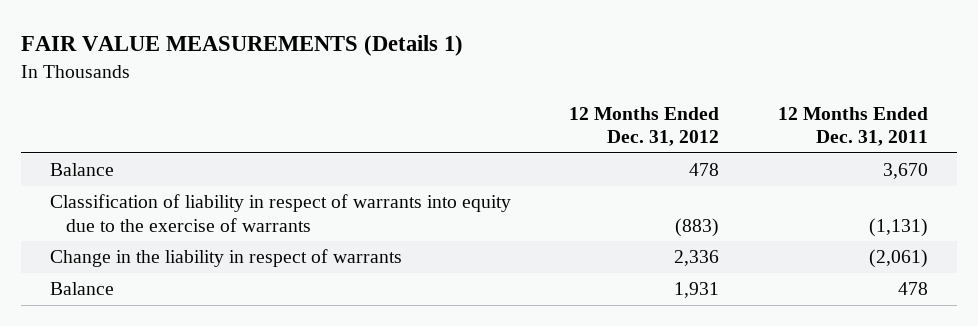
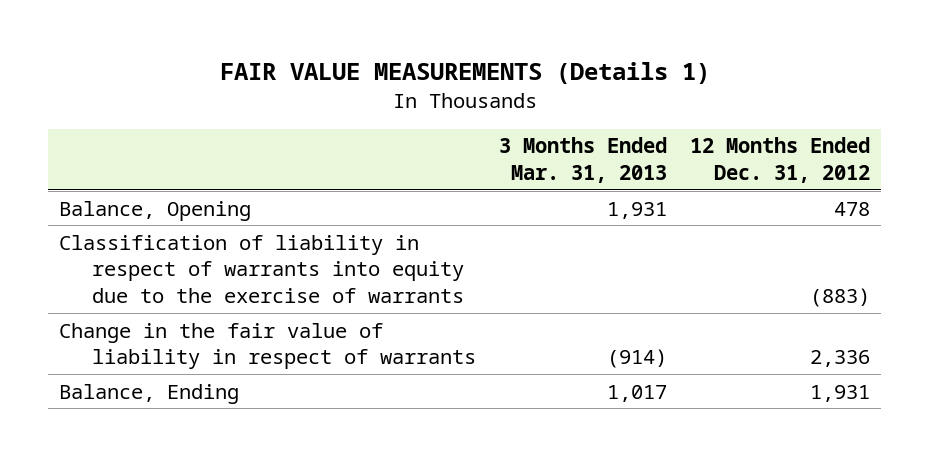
[777,106,928,147] 12 Months Ended Dec. 31, 2011 -> none
none -> [498,137,667,183] 3 Months Ended Mar. 31, 2013
[49,163,114,177] Balance -> [59,200,252,221] Balance, Opening
[49,249,402,268] Change in the liability in respect of warrants -> [59,322,476,370] Change in the fair value of liability in respect of warrants
[49,282,114,296] Balance -> [59,383,240,404] Balance, Ending

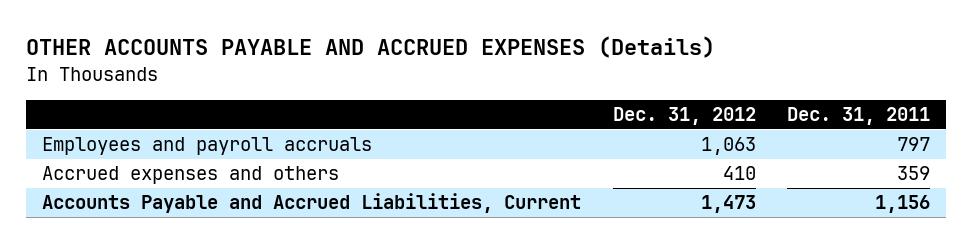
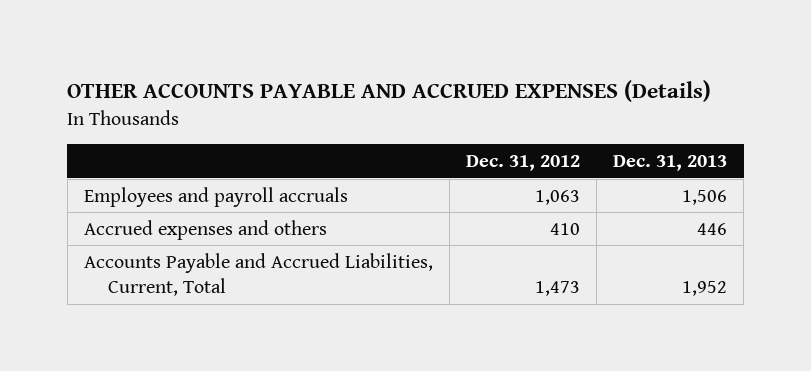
[787,107,931,126] Dec. 31, 2011 -> none
none -> [613,155,728,172] Dec. 31, 2013
[42,193,582,214] Accounts Payable and Accrued Liabilities, Current -> [83,252,433,297] Accounts Payable and Accrued Liabilities, Current, Total

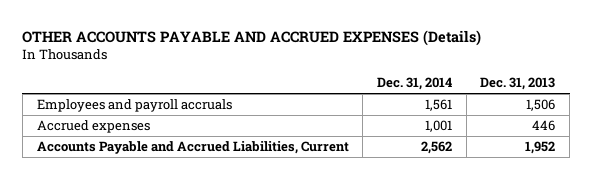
[465,155,580,172] Dec. 31, 2012 -> none
none -> [376,77,452,91] Dec. 31, 2014
[83,219,327,240] Accrued expenses and others -> [36,120,150,134] Accrued expenses
[83,252,433,297] Accounts Payable and Accrued Liabilities, Current, Total -> [36,141,349,155] Accounts Payable and Accrued Liabilities, Current

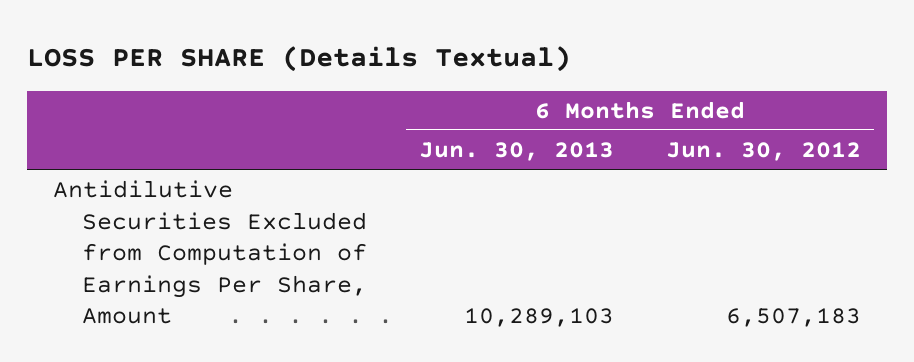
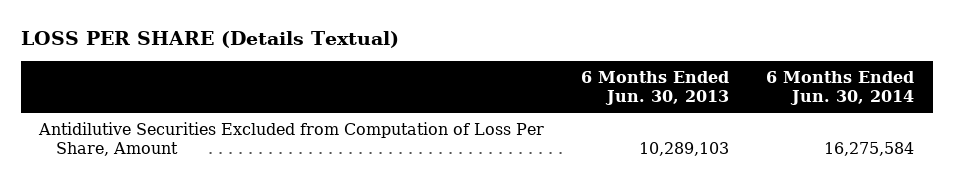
[666,142,862,162] Jun. 30, 2012 -> none
none -> [766,70,915,106] 6 Months Ended Jun. 30, 2014
[52,180,368,325] Antidilutive Securities Excluded from Computation of Earnings Per Share, Amount -> [38,121,545,156] Antidilutive Securities Excluded from Computation of Loss Per Share, Amount

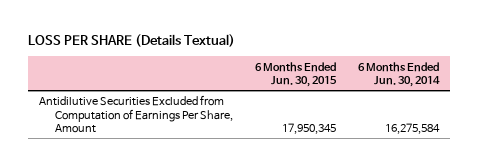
[581,70,730,106] 6 Months Ended Jun. 30, 2013 -> none
none -> [255,61,338,88] 6 Months Ended Jun. 30, 2015
[38,121,545,156] Antidilutive Securities Excluded from Computation of Loss Per Share, Amount -> [38,95,234,134] Antidilutive Securities Excluded from Computation of Earnings Per Share, Amount

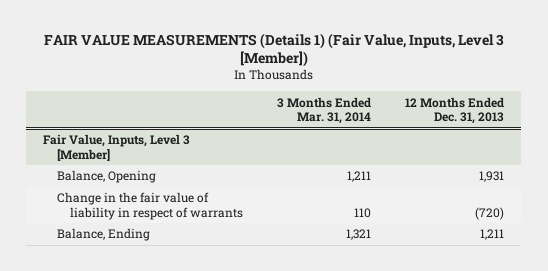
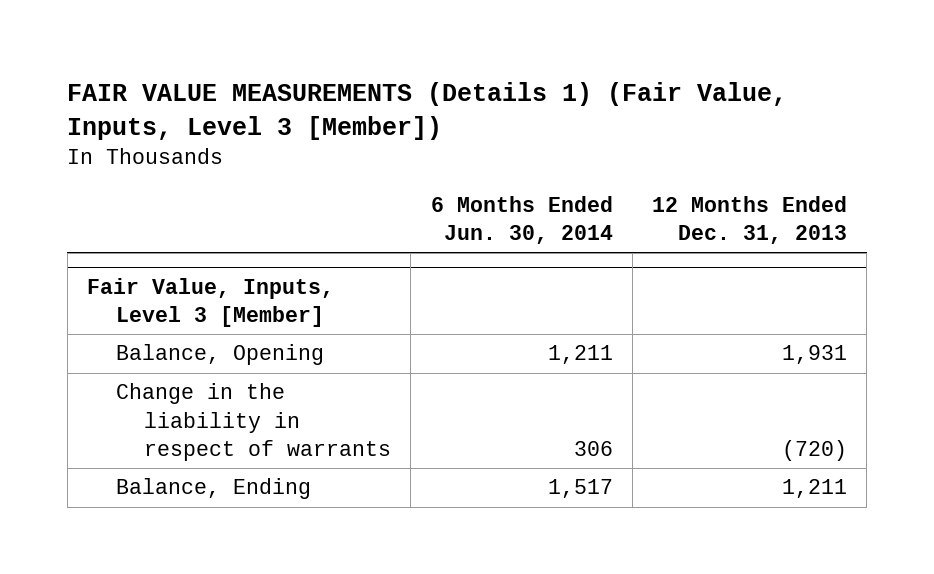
[277,96,372,125] 3 Months Ended Mar. 31, 2014 -> none
none -> [430,196,613,245] 6 Months Ended Jun. 30, 2014
[56,192,244,220] Change in the fair value of liability in respect of warrants -> [115,383,392,461] Change in the liability in respect of warrants

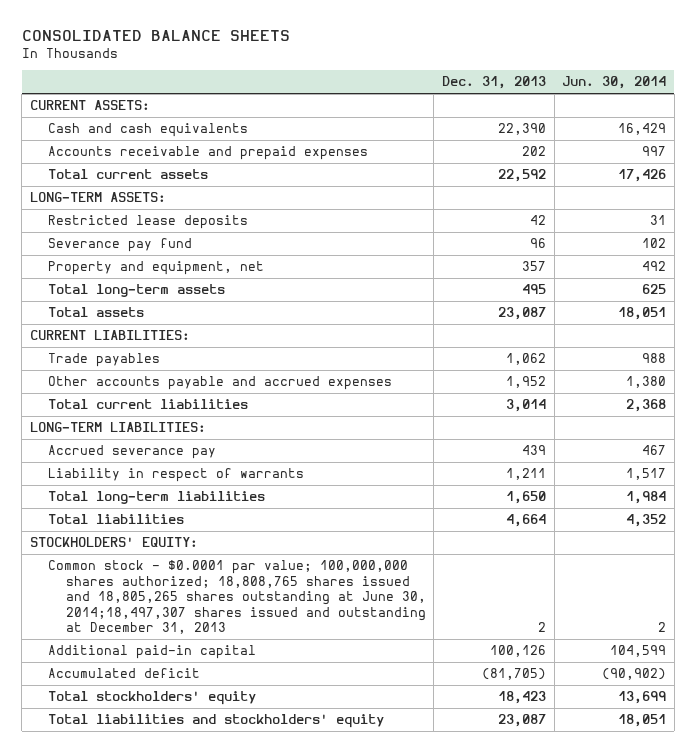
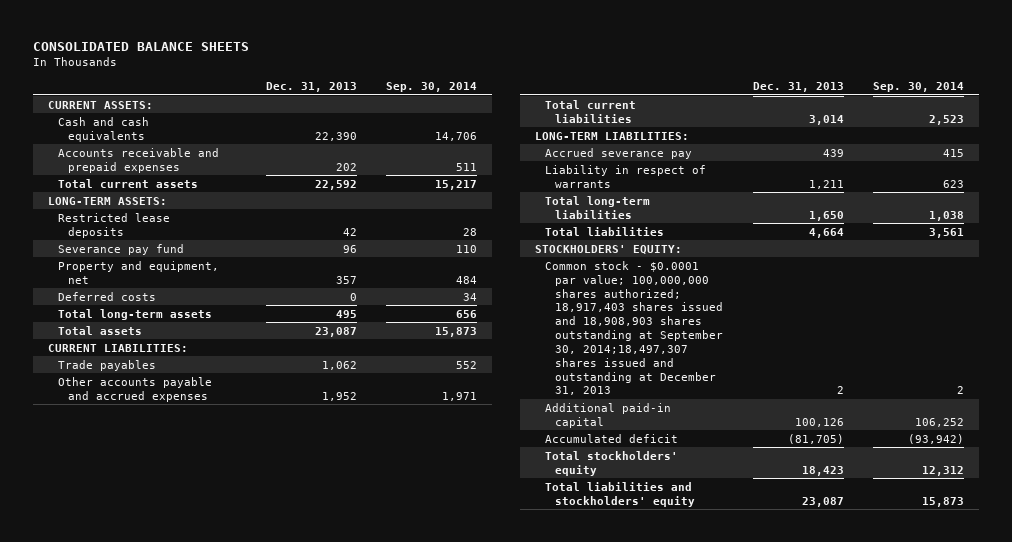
[562,76,667,90] Jun. 30, 2014 -> none
none -> [386,81,478,92] Sep. 30, 2014
none -> [58,291,157,301] Deferred costs
[47,560,426,635] Common stock - $0.0001 par value; 100,000,000 shares authorized; 18,808,765 shares issued and 18,805,265 shares outstanding at June 30, 2014;18,497,307 shares issued and outstanding at December 31, 2013 -> [544,260,724,396] Common stock - $0.0001 par value; 100,000,000 shares authorized; 18,917,403 shares issued and 18,908,903 shares outstanding at September 30, 2014;18,497,307 shares issued and outstanding at December 31, 2013

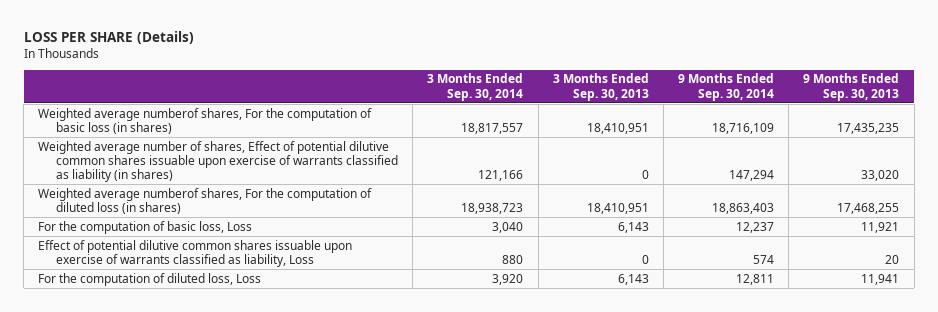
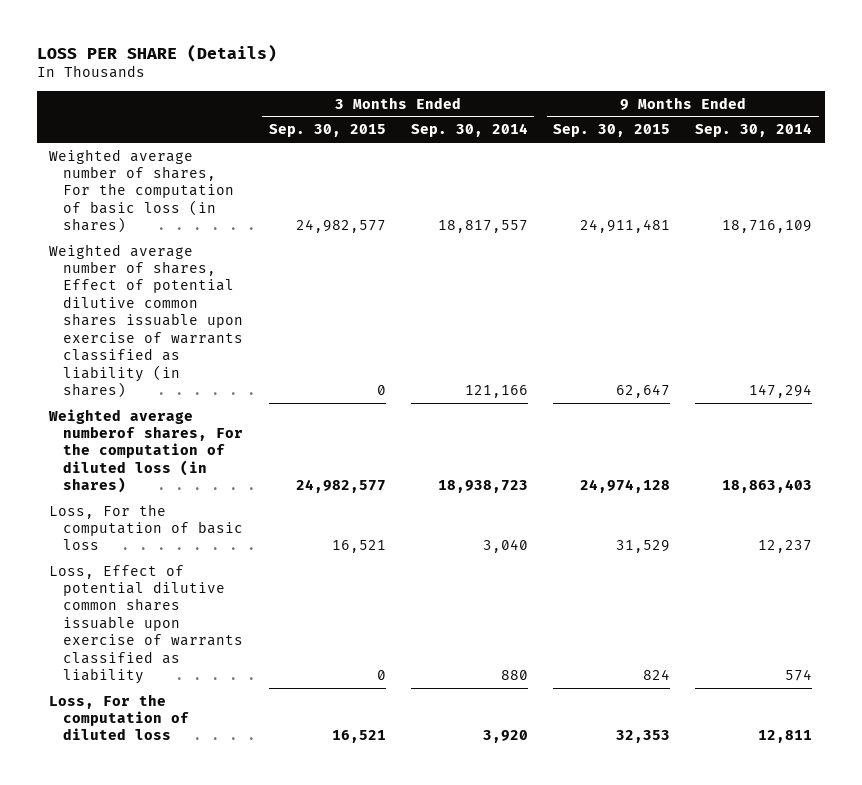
[552,73,649,101] 3 Months Ended Sep. 30, 2013 -> none
[803,73,900,101] 9 Months Ended Sep. 30, 2013 -> none
none -> [268,124,386,138] Sep. 30, 2015
none -> [553,124,671,138] Sep. 30, 2015
[38,107,373,134] Weighted average numberof shares, For the computation of basic loss (in shares) -> [49,148,235,234] Weighted average number of shares, For the computation of basic loss (in shares)
[38,220,253,234] For the computation of basic loss, Loss -> [49,503,244,551] Loss, For the computation of basic loss
[38,239,353,267] Effect of potential dilutive common shares issuable upon exercise of warrants classified as liability, Loss -> [49,564,244,685] Loss, Effect of potential dilutive common shares issuable upon exercise of warrants classified as liability
[38,272,262,286] For the computation of diluted loss, Loss -> [49,693,190,741] Loss, For the computation of diluted loss

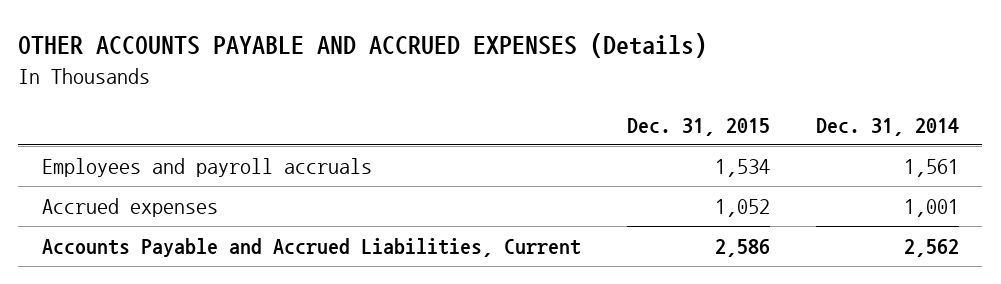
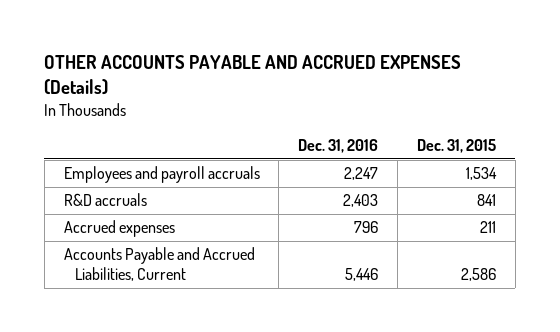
[816,117,960,136] Dec. 31, 2014 -> none
none -> [298,138,379,153] Dec. 31, 2016
none -> [63,193,147,207] R&D accruals
[714,198,770,217] 1,052 -> [480,221,497,234] 211

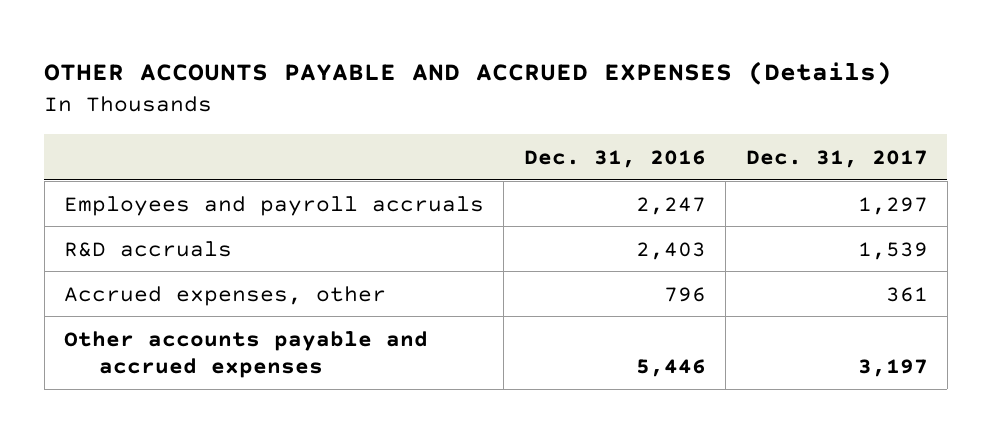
[417,138,497,153] Dec. 31, 2015 -> none
none -> [745,149,928,168] Dec. 31, 2017
[63,220,175,238] Accrued expenses -> [63,285,386,306] Accrued expenses, other
[63,247,255,282] Accounts Payable and Accrued Liabilities, Current -> [63,330,428,379] Other accounts payable and accrued expenses

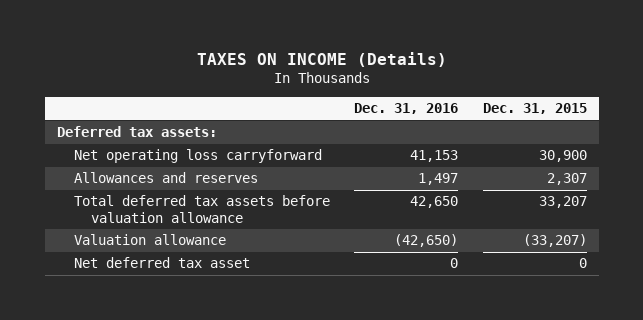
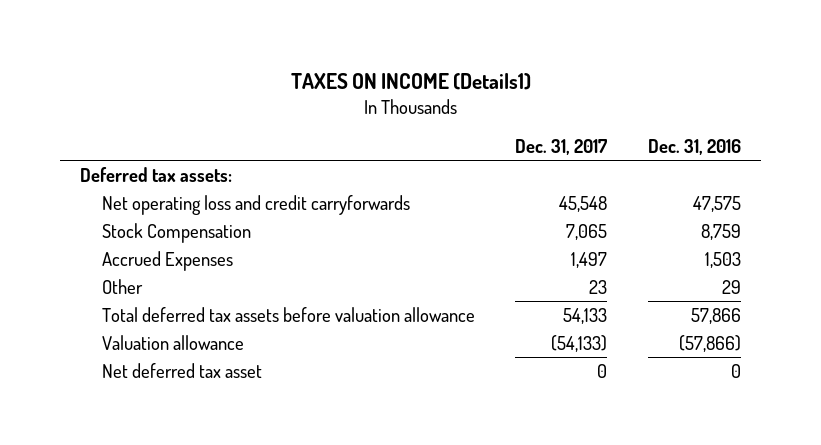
[196,52,447,68] TAXES ON INCOME (Details) -> [290,72,531,90] TAXES ON INCOME (Details1)
[482,102,587,114] Dec. 31, 2015 -> none
none -> [515,138,608,155] Dec. 31, 2017
[74,172,259,184] Allowances and reserves -> none
[74,149,323,164] Net operating loss carryforward -> [101,194,410,215] Net operating loss and credit carryforwards
[410,150,459,163] 41,153 -> [692,195,741,212] 47,575
none -> [101,222,251,243] Stock Compensation
none -> [101,250,233,271] Accrued Expenses
none -> [101,278,143,294] Other
[410,196,459,209] 42,650 -> [690,307,741,324] 57,866
[394,234,459,248] (42,650) -> [678,334,741,352] (57,866)

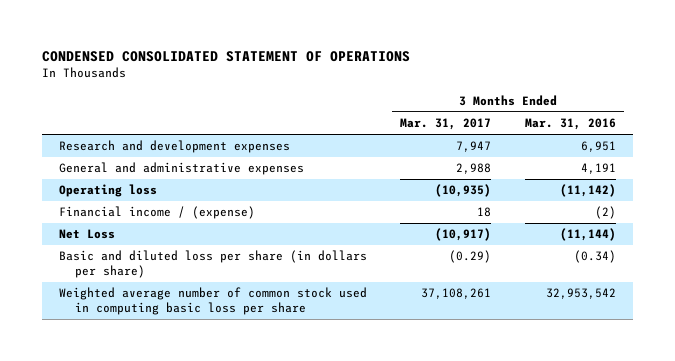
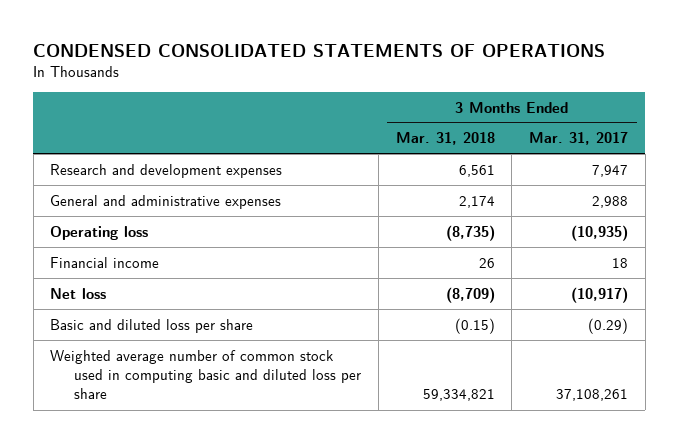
[42,50,411,62] CONDENSED CONSOLIDATED STATEMENT OF OPERATIONS -> [33,43,606,57] CONDENSED CONSOLIDATED STATEMENTS OF OPERATIONS
[525,118,617,131] Mar. 31, 2016 -> none
none -> [395,132,495,146] Mar. 31, 2018
[58,206,255,220] Financial income / (expense) -> [50,256,160,268] Financial income
[58,229,115,240] Net Loss -> [50,287,107,299] Net loss
[58,250,367,279] Basic and diluted loss per share (in dollars per share) -> [50,318,254,333] Basic and diluted loss per share
[58,287,367,316] Weighted average number of common stock used in computing basic loss per share -> [50,349,362,400] Weighted average number of common stock used in computing basic and diluted loss per share

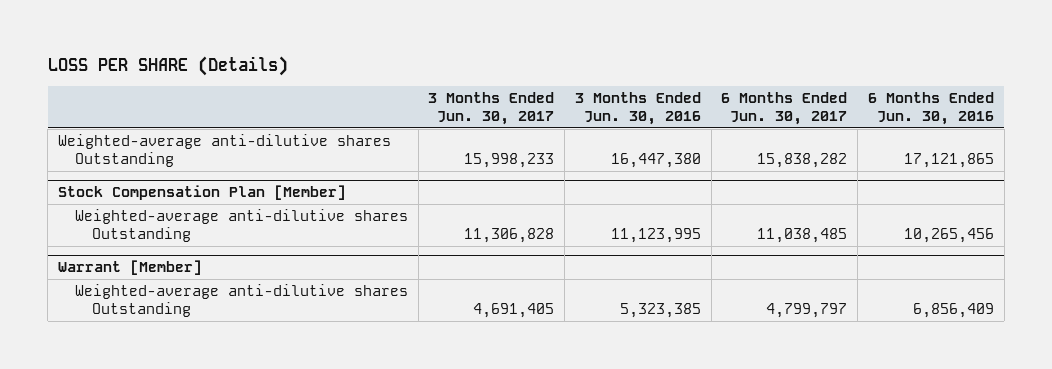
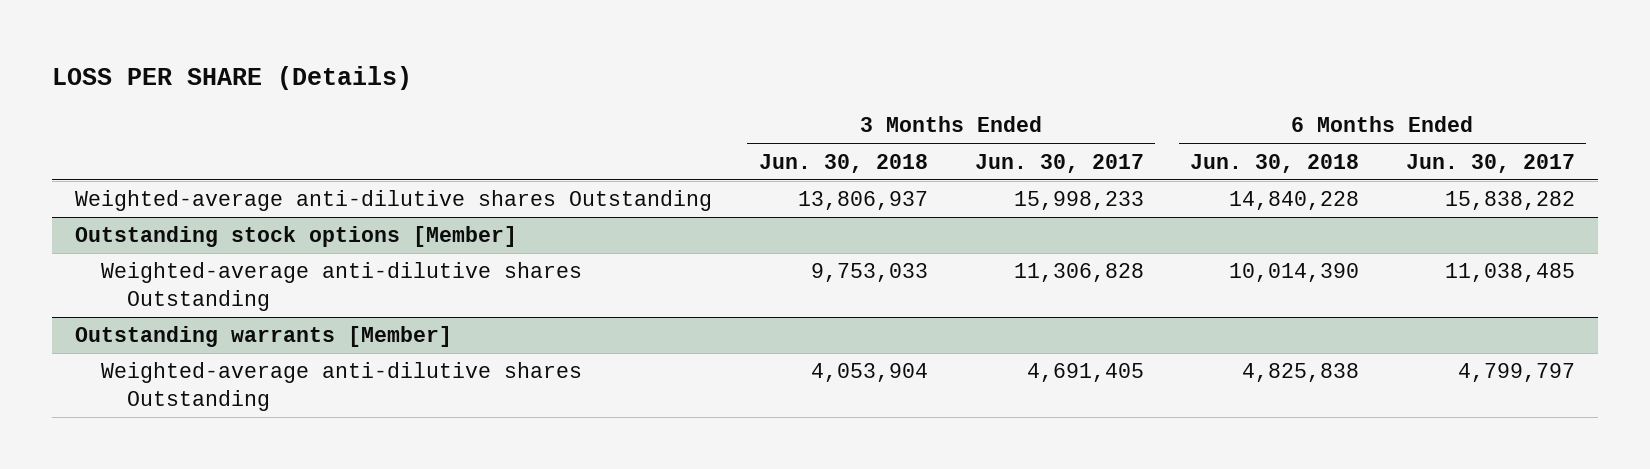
[574,91,701,125] 3 Months Ended Jun. 30, 2016 -> none
[867,91,994,125] 6 Months Ended Jun. 30, 2016 -> none
none -> [758,153,928,173] Jun. 30, 2018
none -> [1190,153,1360,173] Jun. 30, 2018
[57,185,346,201] Stock Compensation Plan [Member] -> none
none -> [75,226,518,248] Outstanding stock options [Member]
[57,260,202,276] Warrant [Member] -> [75,326,453,348] Outstanding warrants [Member]

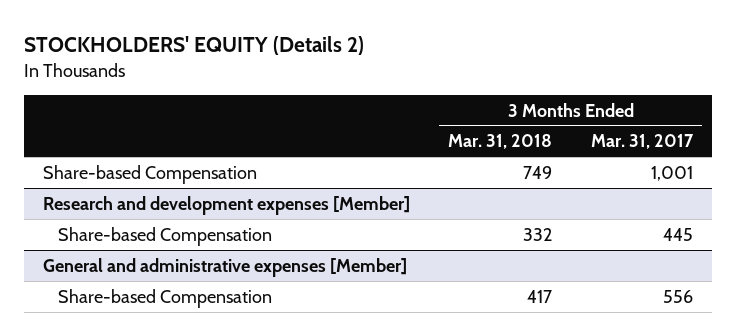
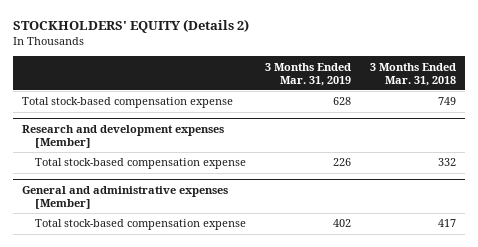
[590,134,694,150] Mar. 31, 2017 -> none
none -> [265,62,352,86] 3 Months Ended Mar. 31, 2019
[43,164,258,184] Share-based Compensation -> [22,97,234,109] Total stock-based compensation expense
[57,226,272,246] Share-based Compensation -> [35,158,247,170] Total stock-based compensation expense
[57,288,272,308] Share-based Compensation -> [35,219,247,231] Total stock-based compensation expense

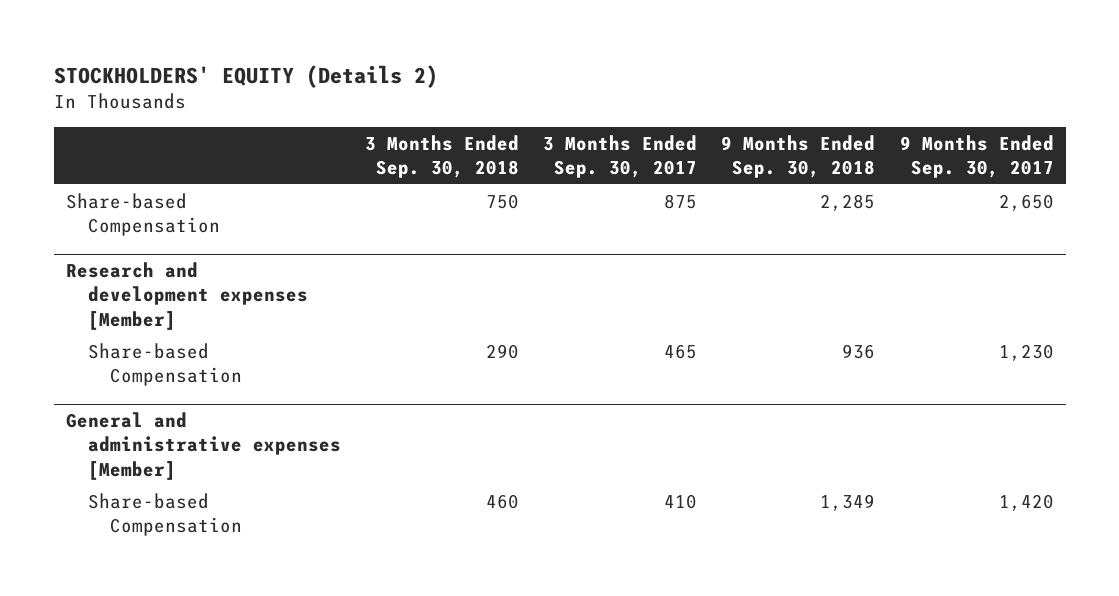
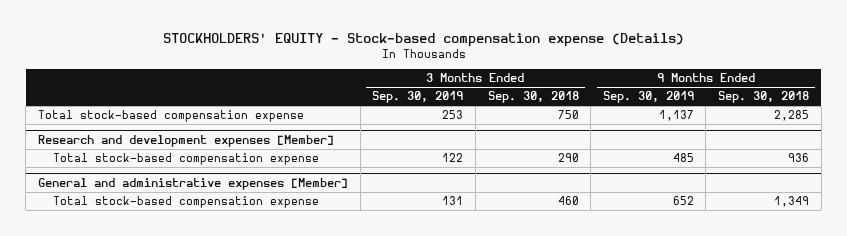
[53,64,438,88] STOCKHOLDERS' EQUITY (Details 2) -> [162,32,684,47] STOCKHOLDERS' EQUITY - Stock-based compensation expense (Details)
[543,134,698,178] 3 Months Ended Sep. 30, 2017 -> none
[899,134,1054,178] 9 Months Ended Sep. 30, 2017 -> none
none -> [372,91,464,104] Sep. 30, 2019
none -> [602,91,694,104] Sep. 30, 2019
[65,192,220,237] Share-based Compensation -> [38,110,305,123] Total stock-based compensation expense
[87,342,242,387] Share-based Compensation -> [53,153,320,166] Total stock-based compensation expense
[87,492,242,537] Share-based Compensation -> [53,196,320,209] Total stock-based compensation expense

